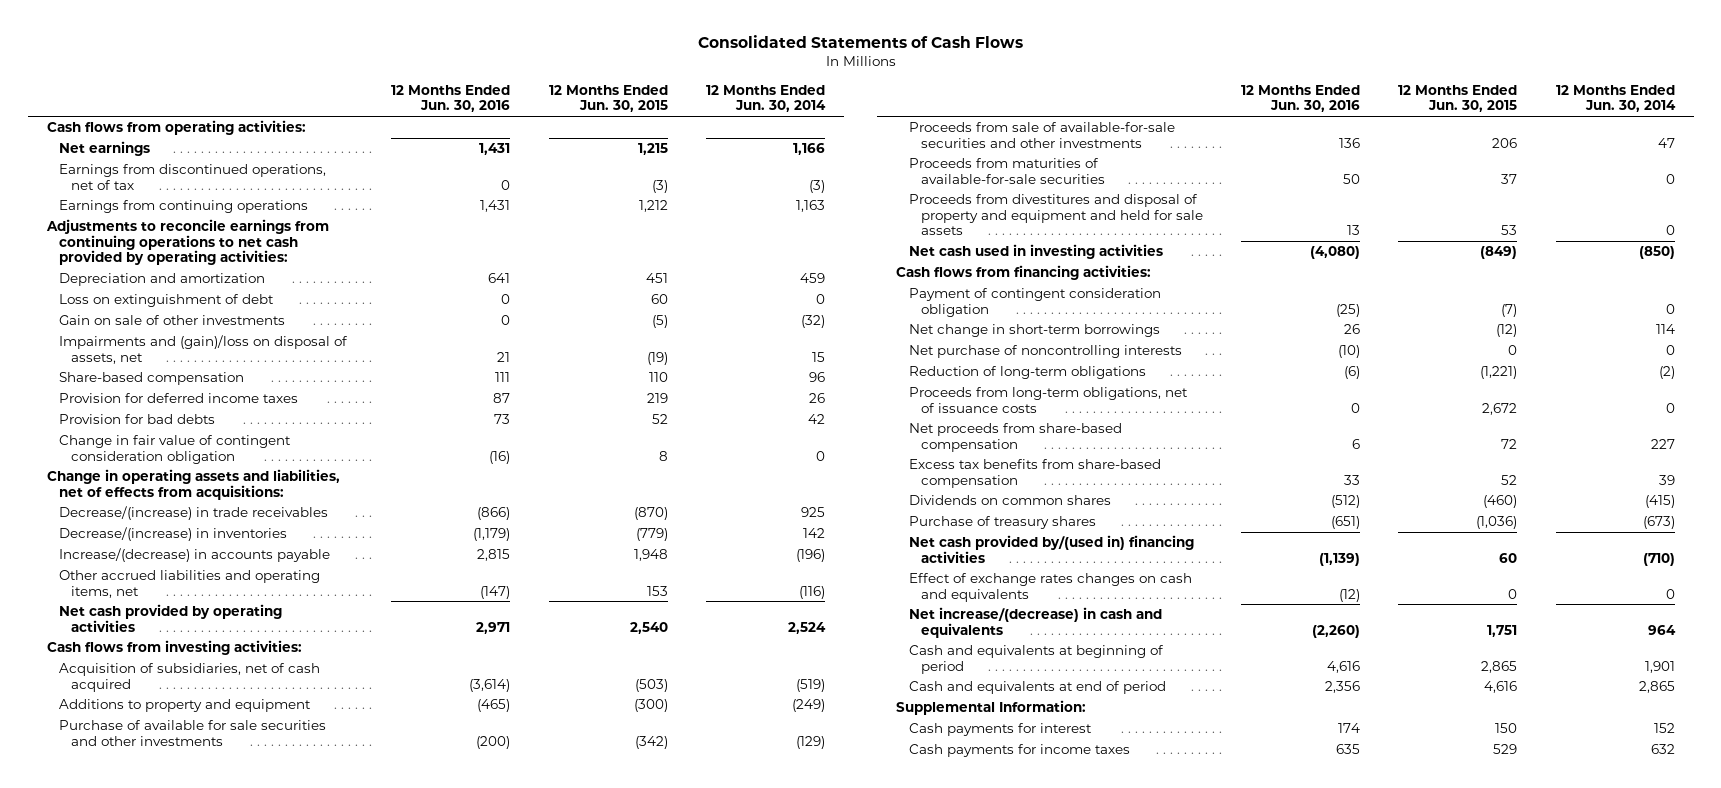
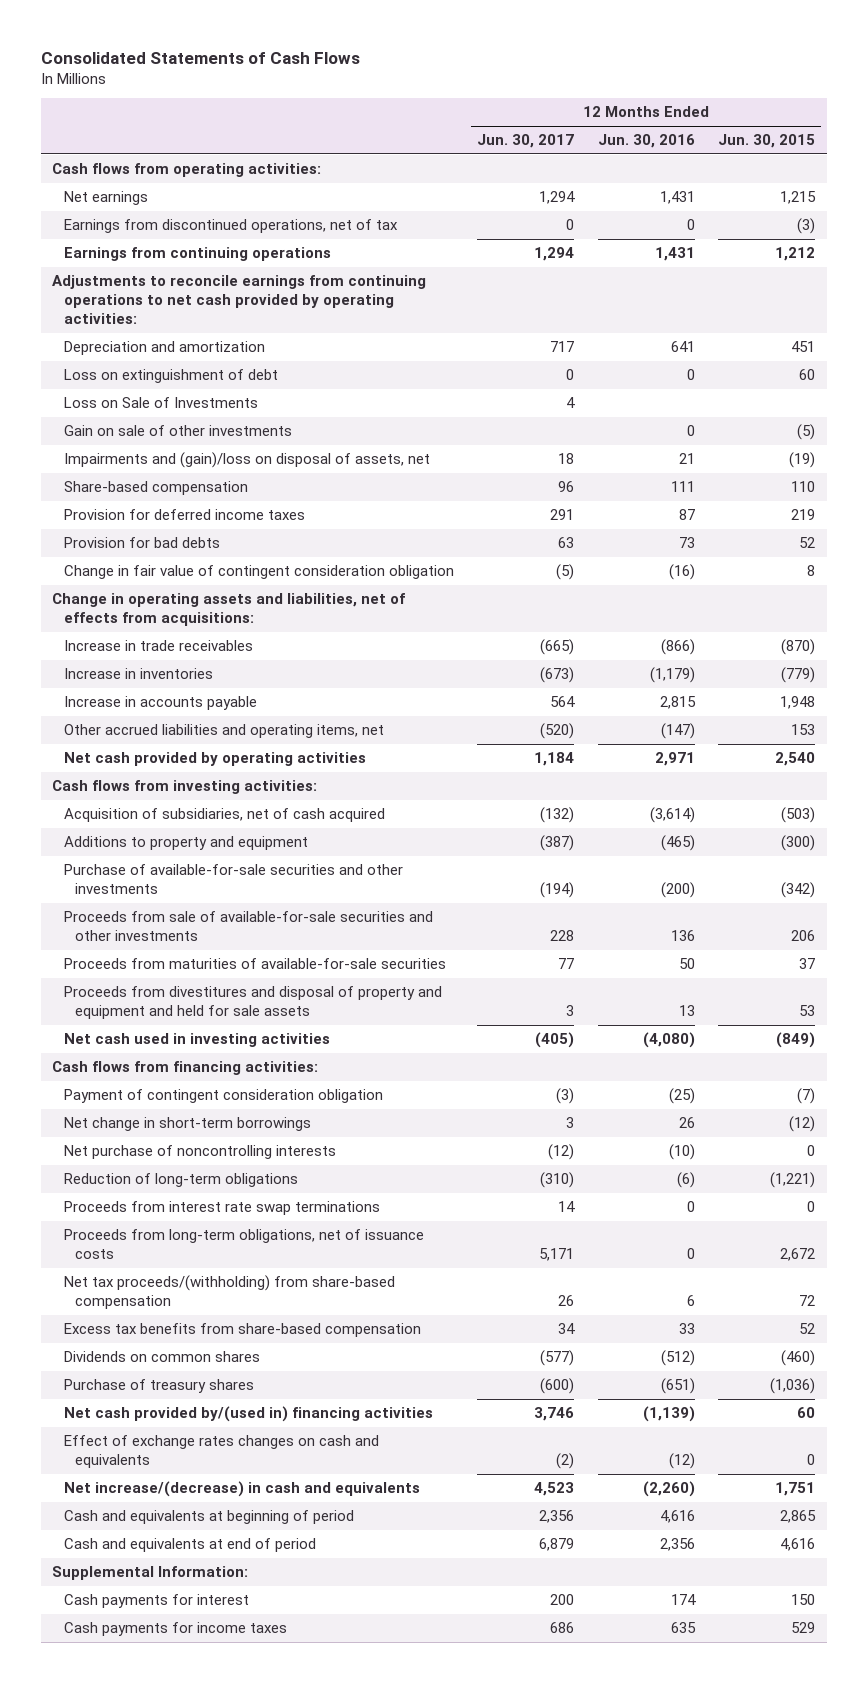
[705,84,826,113] 12 Months Ended Jun. 30, 2014 -> none
none -> [477,134,575,149] Jun. 30, 2017
none -> [63,397,258,409] Loss on Sale of Investments
[59,506,329,521] Decrease/(increase) in trade receivables -> [63,640,253,652] Increase in trade receivables
[59,527,288,542] Decrease/(increase) in inventories -> [63,668,213,680] Increase in inventories
[59,548,331,563] Increase/(decrease) in accounts payable -> [63,696,257,711] Increase in accounts payable
[59,720,327,746] Purchase of available for sale securities and other investments -> [63,864,403,895] Purchase of available-for-sale securities and other investments
none -> [63,1201,380,1216] Proceeds from interest rate swap terminations
[908,423,1122,452] Net proceeds from share-based compensation -> [63,1275,395,1310] Net tax proceeds/(withholding) from share-based compensation

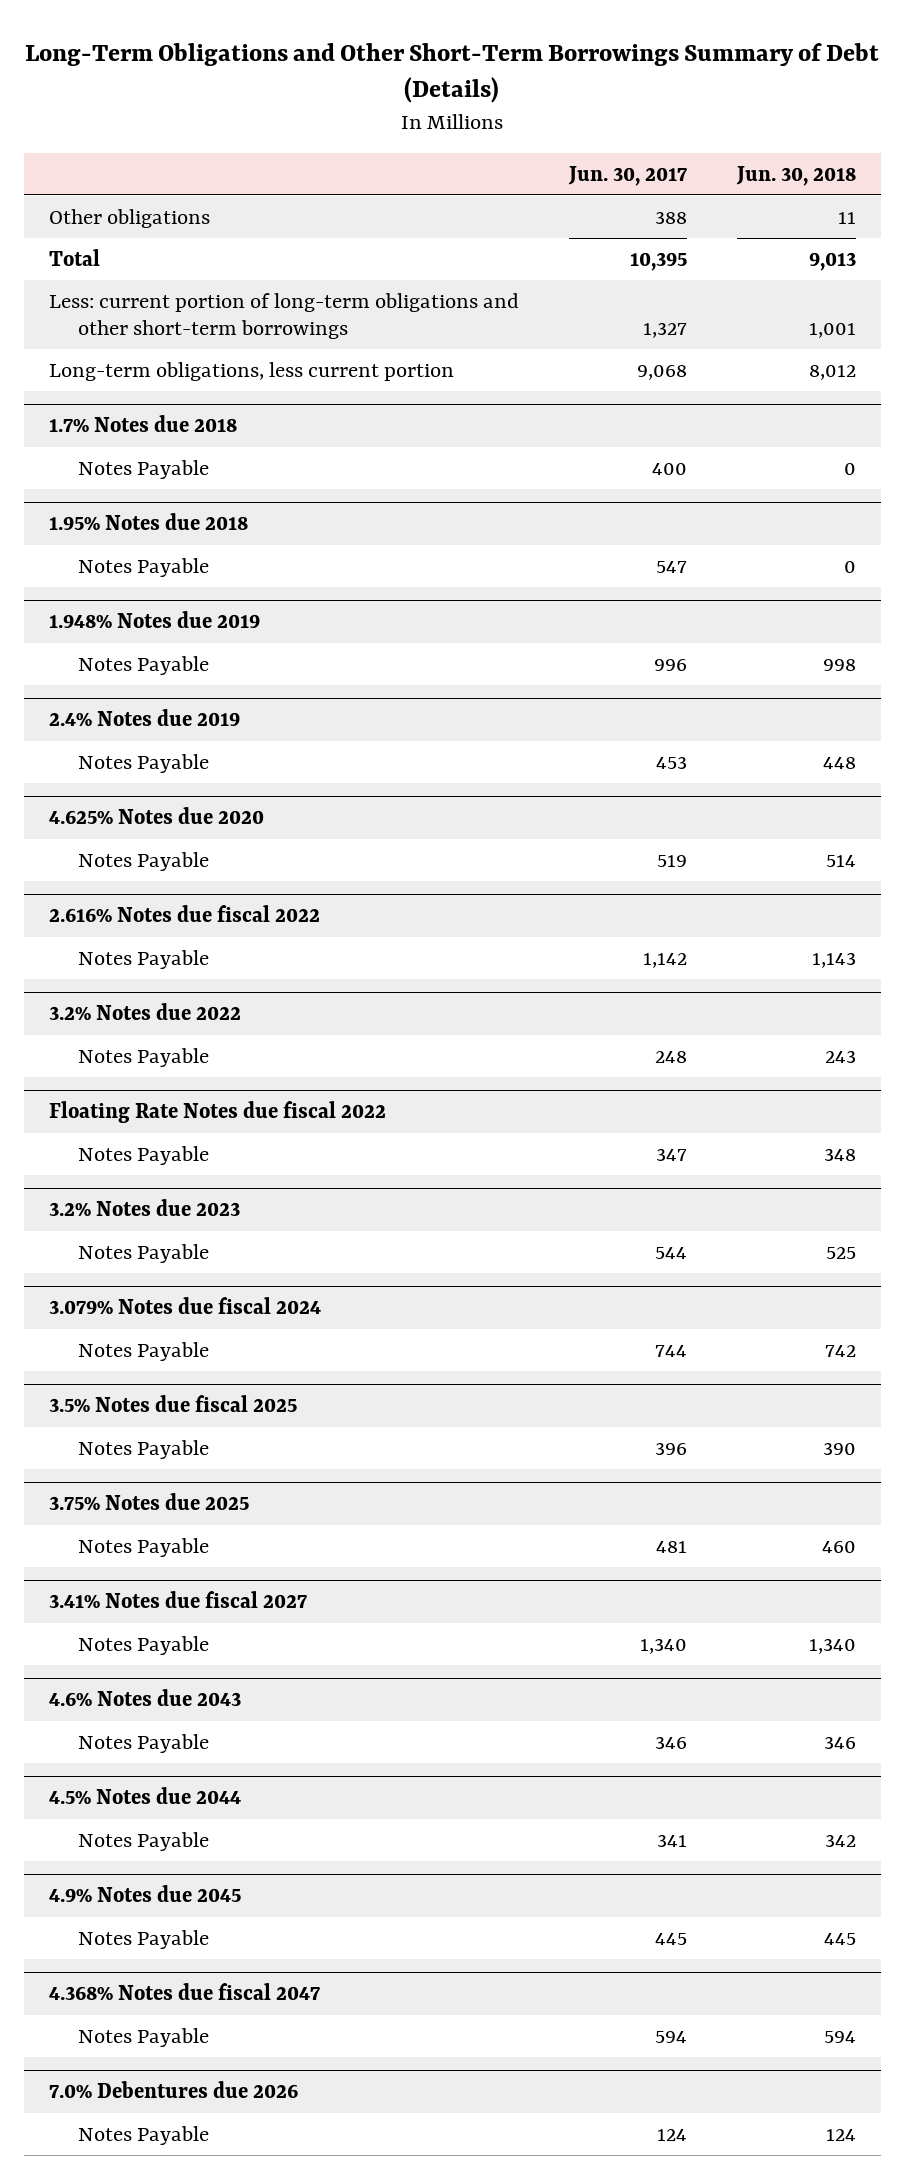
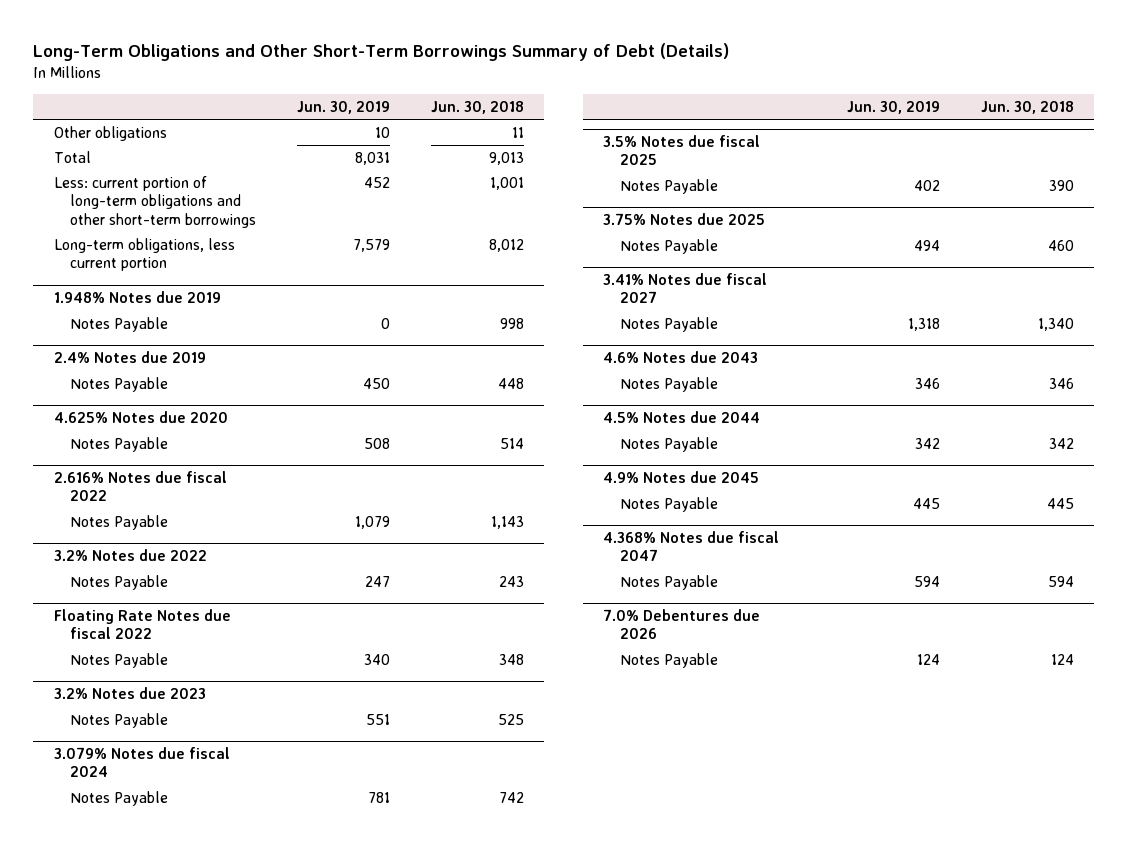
[567,165,687,186] Jun. 30, 2017 -> none
none -> [297,100,391,114] Jun. 30, 2019
[48,415,237,433] 1.7% Notes due 2018 -> none
[78,459,210,479] Notes Payable -> none
[48,513,248,531] 1.95% Notes due 2018 -> none
[78,557,210,577] Notes Payable -> none

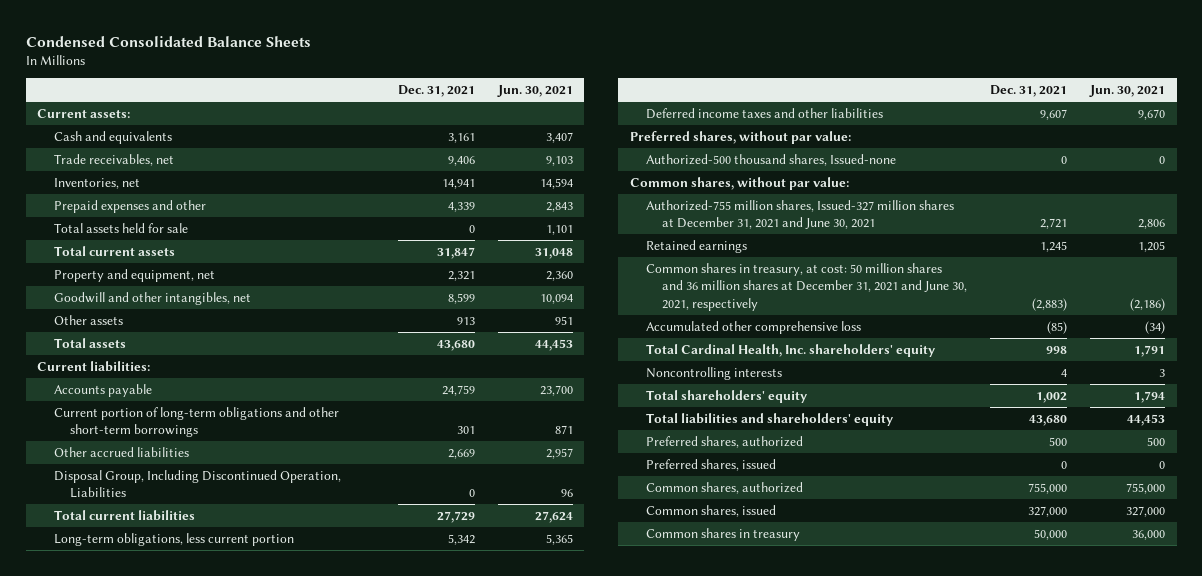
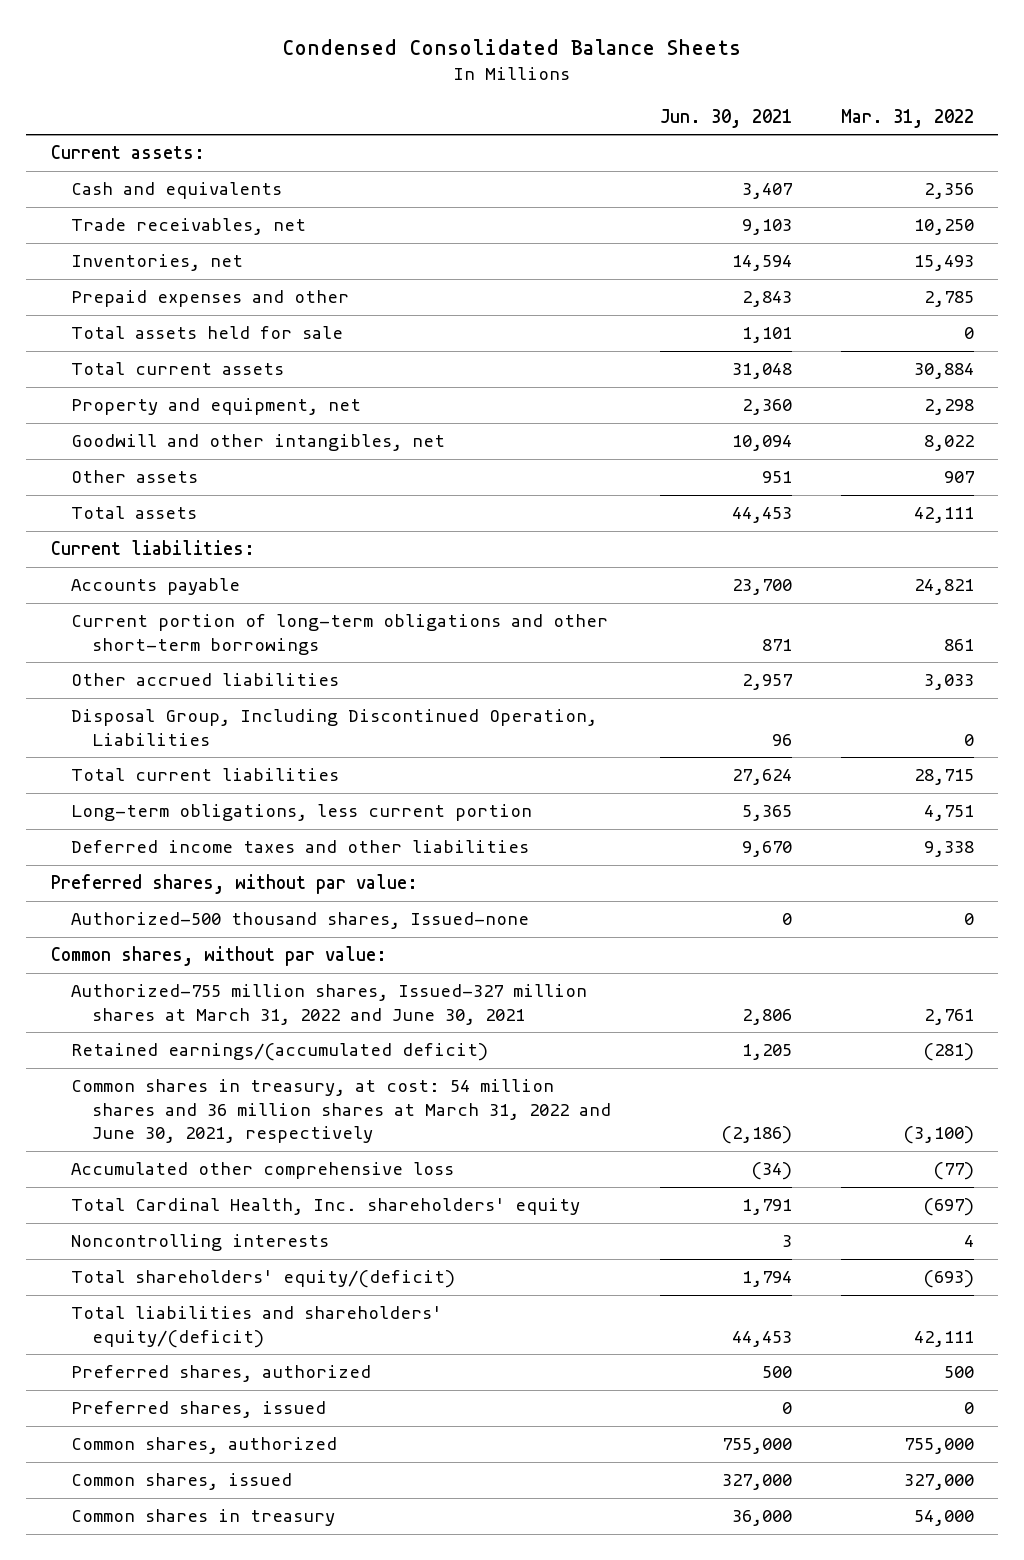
[397,85,475,98] Dec. 31, 2021 -> none
none -> [840,108,974,128] Mar. 31, 2022
[645,199,954,230] Authorized-755 million shares, Issued-327 million shares at December 31, 2021 and June 30, 2021 -> [71,984,588,1025] Authorized-755 million shares, Issued-327 million shares at March 31, 2022 and June 30, 2021
[645,239,747,253] Retained earnings -> [71,1043,489,1062] Retained earnings/(accumulated deficit)
[645,262,968,311] Common shares in treasury, at cost: 50 million shares and 36 million shares at December 31, 2021 and June 30, 2021, respectively -> [71,1079,611,1144] Common shares in treasury, at cost: 54 million shares and 36 million shares at March 31, 2022 and June 30, 2021, respectively
[645,389,807,403] Total shareholders' equity -> [71,1270,456,1289] Total shareholders' equity/(deficit)
[645,412,893,426] Total liabilities and shareholders' equity -> [71,1306,443,1348] Total liabilities and shareholders' equity/(deficit)

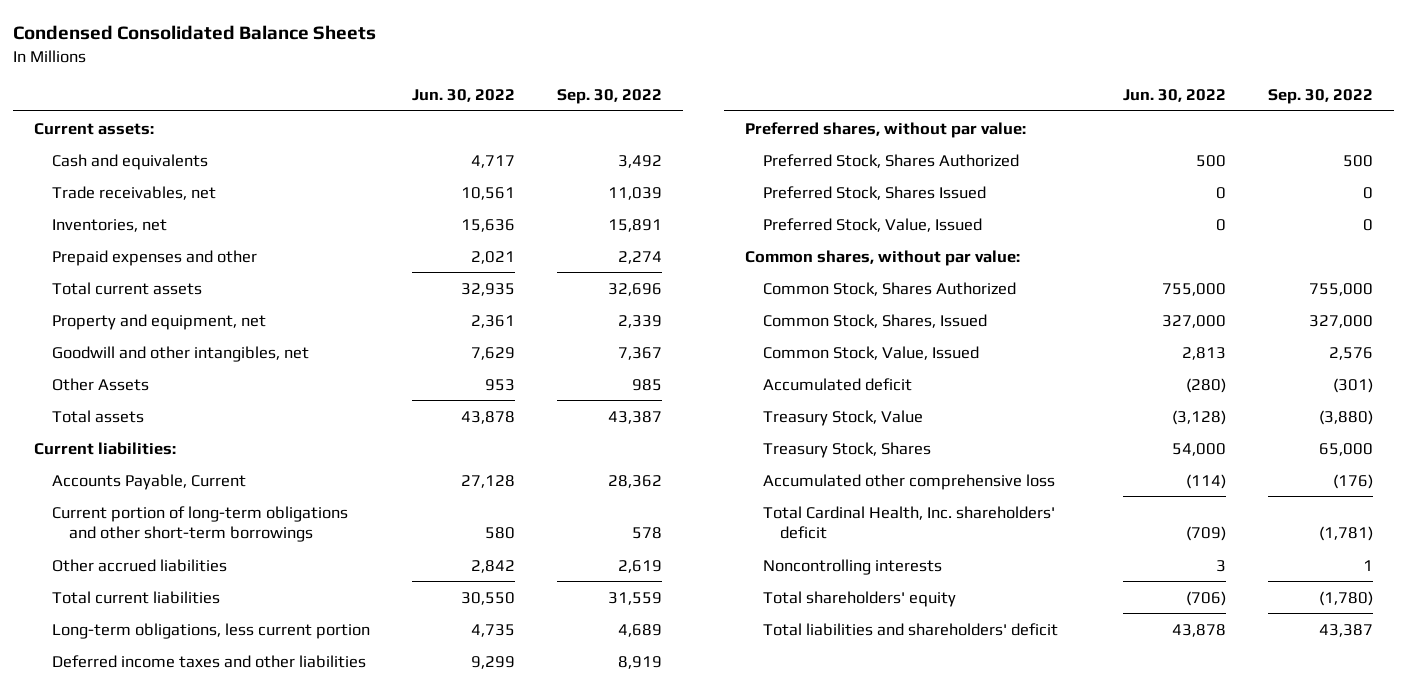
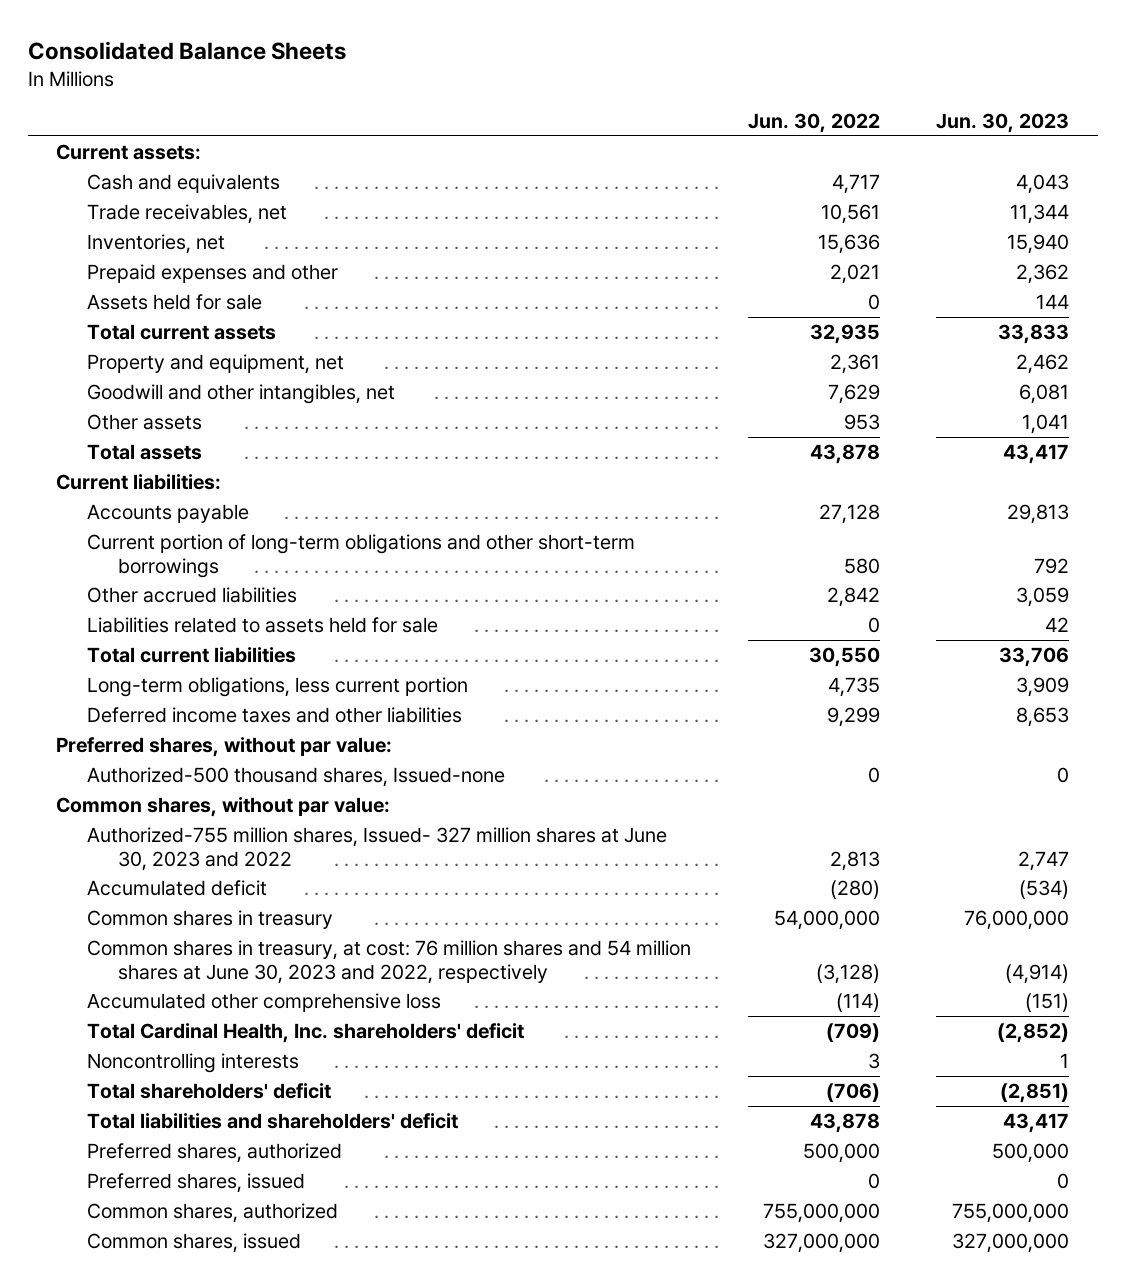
[13,25,377,41] Condensed Consolidated Balance Sheets -> [27,40,346,60] Consolidated Balance Sheets
[556,88,662,104] Sep. 30, 2022 -> none
none -> [936,112,1070,133] Jun. 30, 2023
none -> [86,294,262,311] Assets held for sale
[51,377,149,391] Other Assets -> [86,414,202,431] Other assets
[51,473,246,490] Accounts Payable, Current -> [86,504,249,524] Accounts payable
none -> [86,617,438,634] Liabilities related to assets held for sale
[762,153,1019,168] Preferred Stock, Shares Authorized -> none
[762,185,986,200] Preferred Stock, Shares Issued -> none
[762,217,982,232] Preferred Stock, Value, Issued -> [86,767,505,788] Authorized-500 thousand shares, Issued-none
[762,281,1016,296] Common Stock, Shares Authorized -> none
[762,313,987,328] Common Stock, Shares, Issued -> none
[762,345,979,360] Common Stock, Value, Issued -> [86,827,667,871] Authorized-755 million shares, Issued- 327 million shares at June 30, 2023 and 2022
[762,441,931,458] Treasury Stock, Shares -> none
none -> [86,910,333,930] Common shares in treasury
[762,409,923,426] Treasury Stock, Value -> [86,940,691,984] Common shares in treasury, at cost: 76 million shares and 54 million shares at June 30, 2023 and 2022, respectively
[762,590,956,607] Total shareholders' equity -> [86,1083,331,1100] Total shareholders' deficit
none -> [86,1143,342,1164] Preferred shares, authorized
none -> [86,1173,305,1194] Preferred shares, issued
none -> [86,1203,338,1224] Common shares, authorized
none -> [86,1233,301,1254] Common shares, issued

